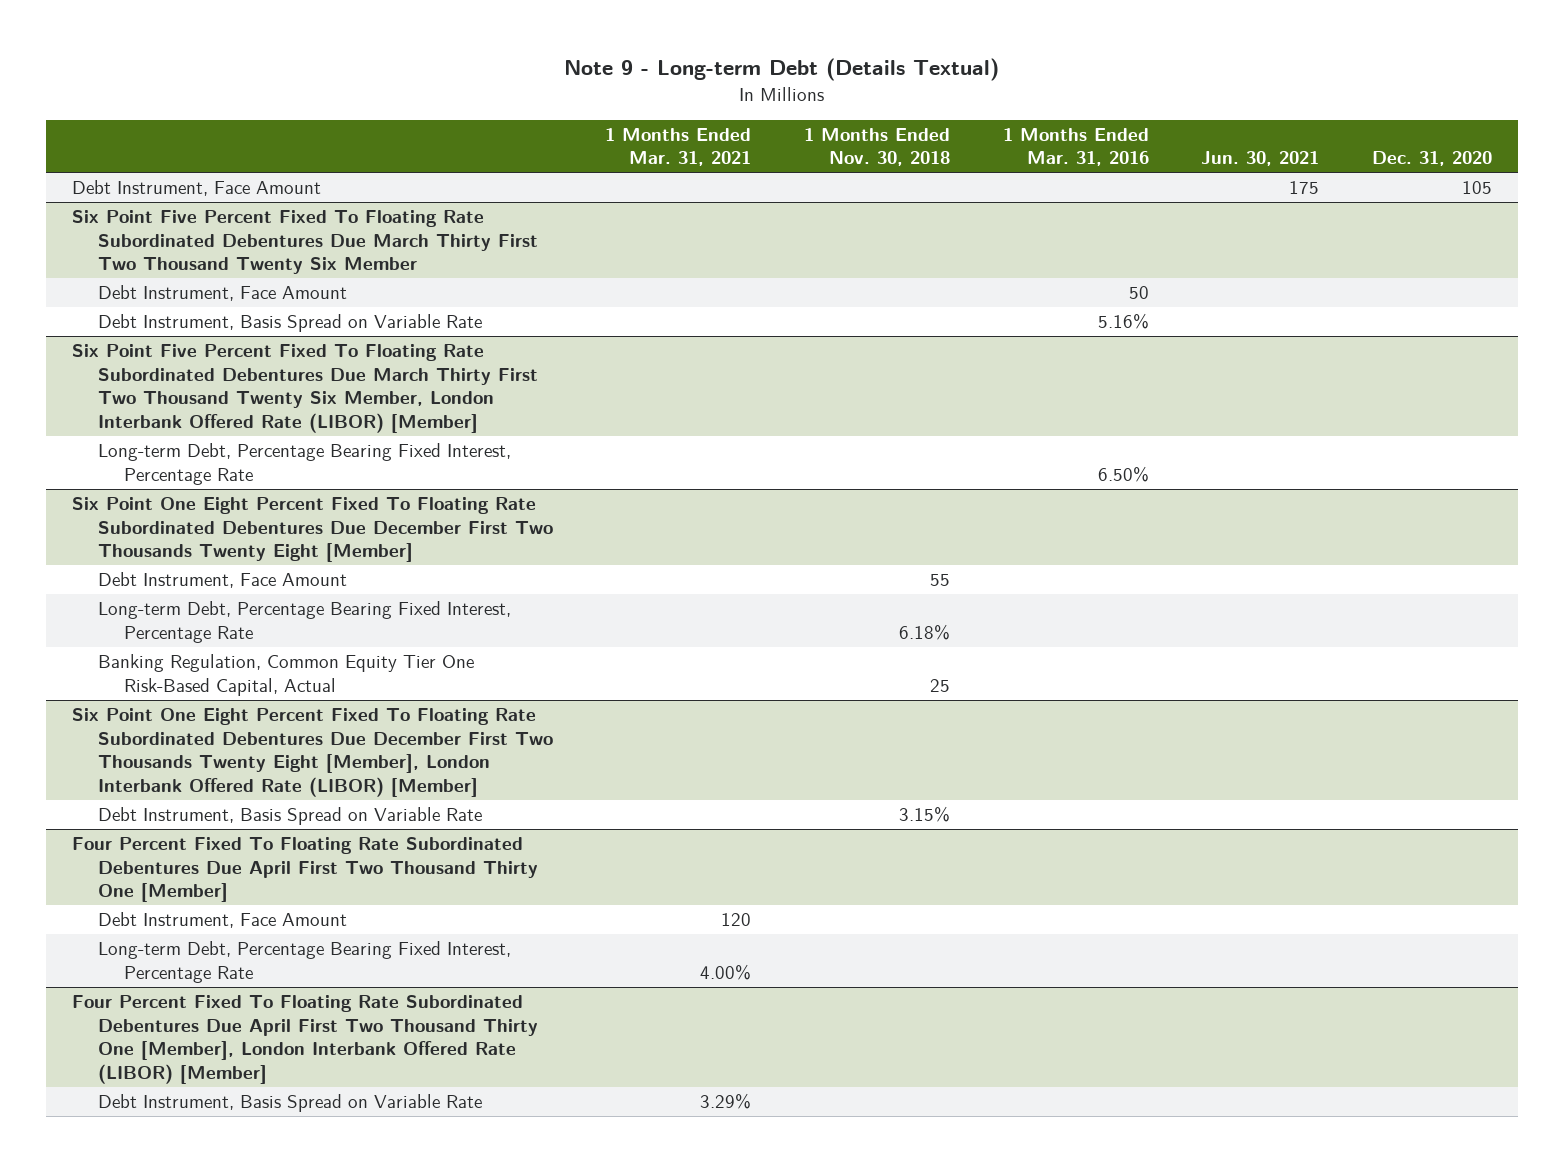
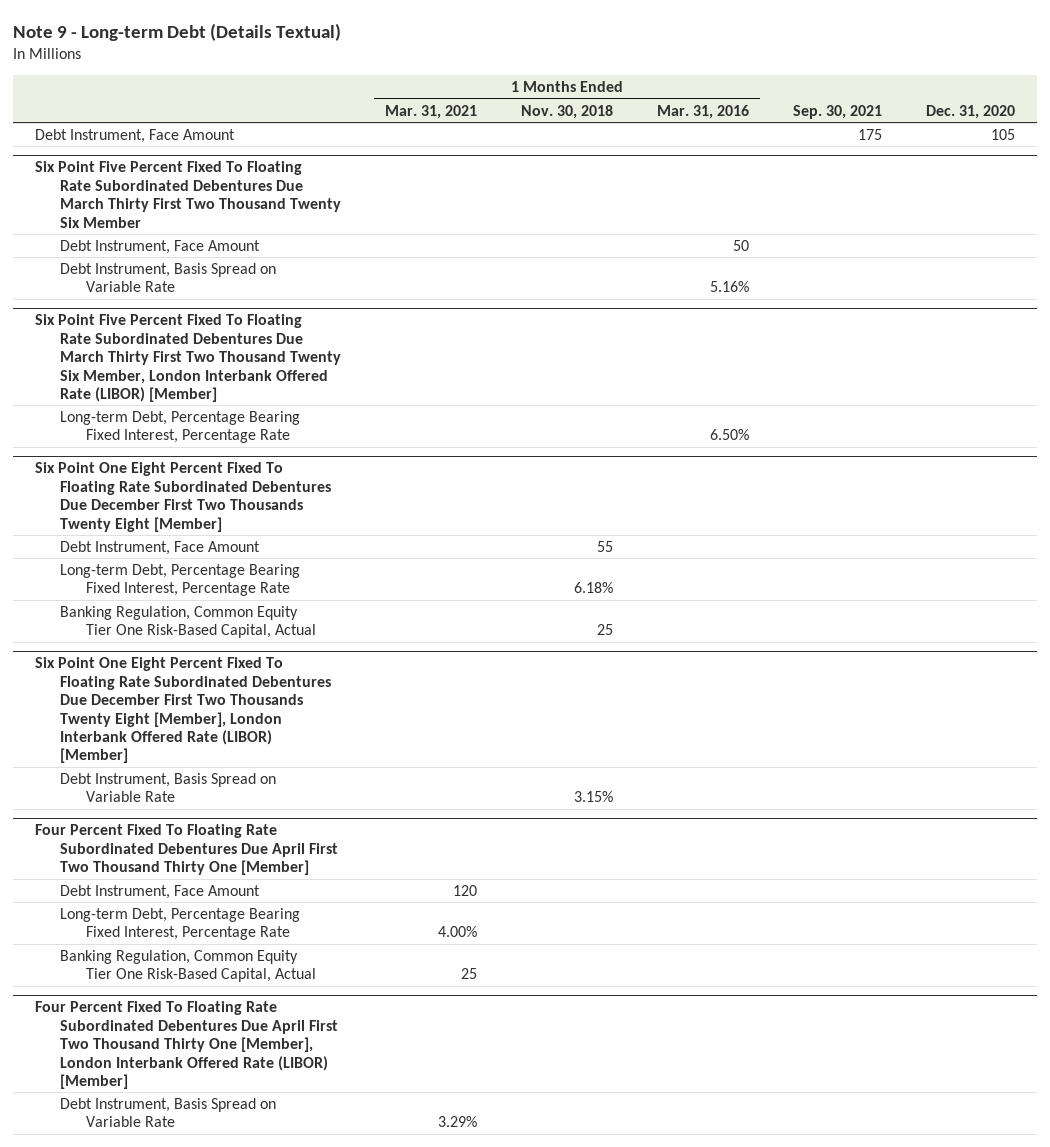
[1201,151,1320,167] Jun. 30, 2021 -> none
none -> [793,104,883,119] Sep. 30, 2021
none -> [60,949,316,983] Banking Regulation, Common Equity Tier One Risk-Based Capital, Actual

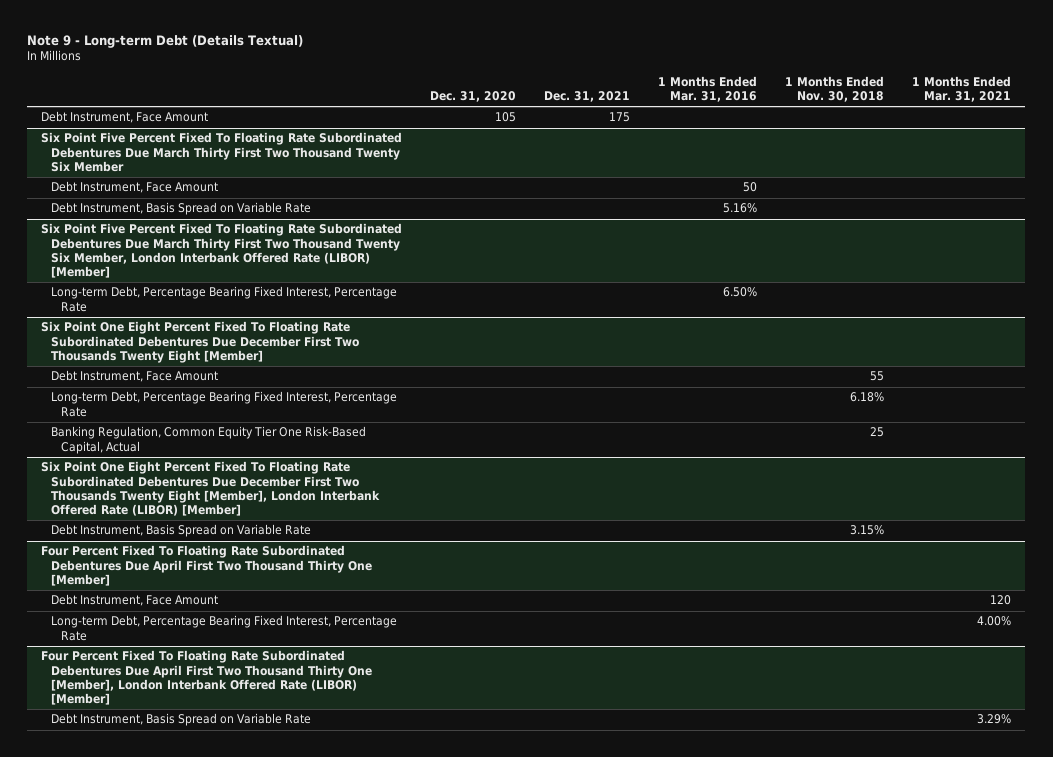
[793,104,883,119] Sep. 30, 2021 -> none
none -> [544,91,631,103] Dec. 31, 2021
[60,949,316,983] Banking Regulation, Common Equity Tier One Risk-Based Capital, Actual -> none

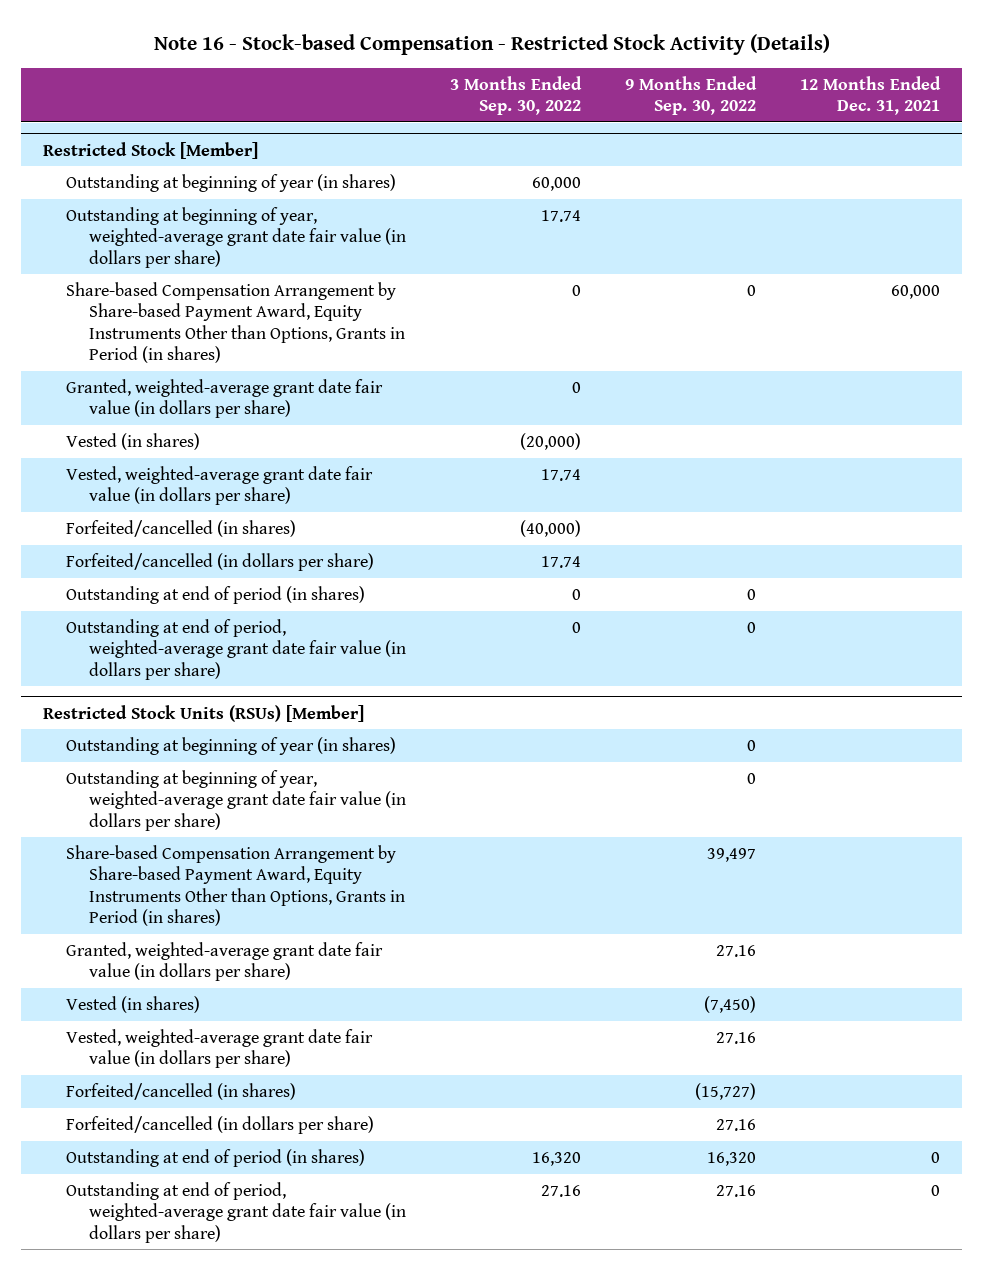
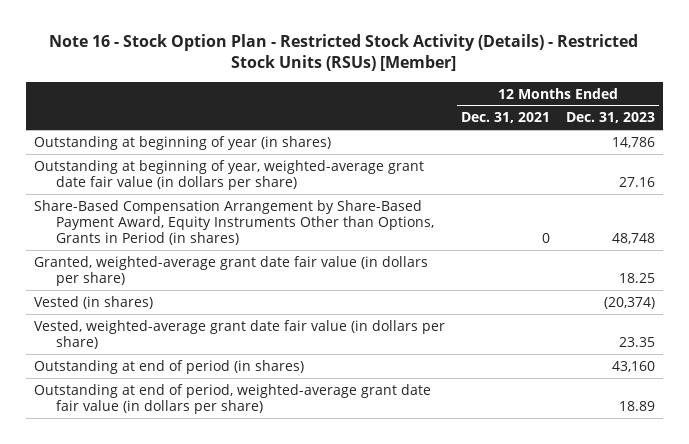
[153,33,830,55] Note 16 - Stock-based Compensation - Restricted Stock Activity (Details) -> [49,34,639,72] Note 16 - Stock Option Plan - Restricted Stock Activity (Details) - Restricted Stock Units (RSUs) [Member]
[449,75,582,115] 3 Months Ended Sep. 30, 2022 -> none
[624,75,757,115] 9 Months Ended Sep. 30, 2022 -> none
none -> [565,112,655,124] Dec. 31, 2023
[43,141,259,159] Restricted Stock [Member] -> none
[66,173,397,192] Outstanding at beginning of year (in shares) -> none
[66,206,406,268] Outstanding at beginning of year, weighted-average grant date fair value (in dollars per share) -> none
[66,281,405,363] Share-based Compensation Arrangement by Share-based Payment Award, Equity Instruments Other than Options, Grants in Period (in shares) -> none
[66,378,384,419] Granted, weighted-average grant date fair value (in dollars per share) -> none
[66,432,201,450] Vested (in shares) -> none
[66,465,374,506] Vested, weighted-average grant date fair value (in dollars per share) -> none
[66,519,297,537] Forfeited/cancelled (in shares) -> none
[66,552,375,571] Forfeited/cancelled (in dollars per share) -> none
[66,585,366,604] Outstanding at end of period (in shares) -> none
[66,618,406,680] Outstanding at end of period, weighted-average grant date fair value (in dollars per share) -> none
[43,704,365,722] Restricted Stock Units (RSUs) [Member] -> none
[66,736,397,755] Outstanding at beginning of year (in shares) -> none
[66,769,406,831] Outstanding at beginning of year, weighted-average grant date fair value (in dollars per share) -> none
[66,844,405,926] Share-based Compensation Arrangement by Share-based Payment Award, Equity Instruments Other than Options, Grants in Period (in shares) -> none
[66,941,384,982] Granted, weighted-average grant date fair value (in dollars per share) -> none
[66,995,201,1013] Vested (in shares) -> none
[66,1028,374,1069] Vested, weighted-average grant date fair value (in dollars per share) -> none
[66,1082,297,1100] Forfeited/cancelled (in shares) -> none
[66,1115,375,1134] Forfeited/cancelled (in dollars per share) -> none
[66,1148,366,1167] Outstanding at end of period (in shares) -> none
[66,1181,406,1243] Outstanding at end of period, weighted-average grant date fair value (in dollars per share) -> none
none -> [34,135,332,150] Outstanding at beginning of year (in shares)
none -> [34,159,425,190] Outstanding at beginning of year, weighted-average grant date fair value (in dollars per share)
none -> [34,199,434,245] Share-Based Compensation Arrangement by Share-Based Payment Award, Equity Instruments Other than Options, Grants in Period (in shares)
none -> [34,255,429,286] Granted, weighted-average grant date fair value (in dollars per share)
none -> [34,295,154,309] Vested (in shares)
none -> [34,319,446,349] Vested, weighted-average grant date fair value (in dollars per share)
none -> [34,359,305,374] Outstanding at end of period (in shares)
none -> [34,383,432,414] Outstanding at end of period, weighted-average grant date fair value (in dollars per share)

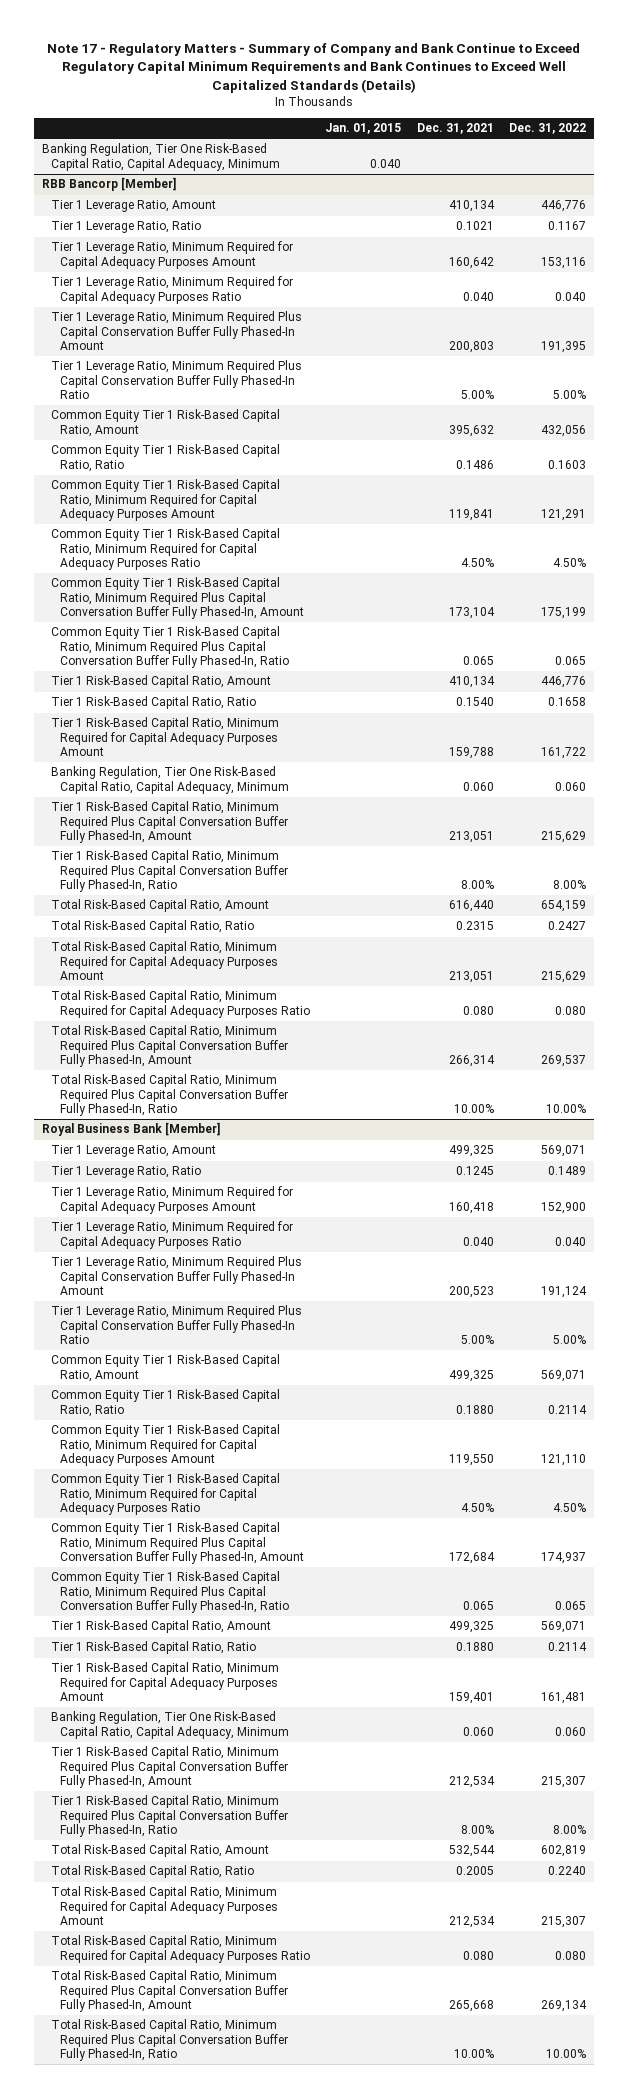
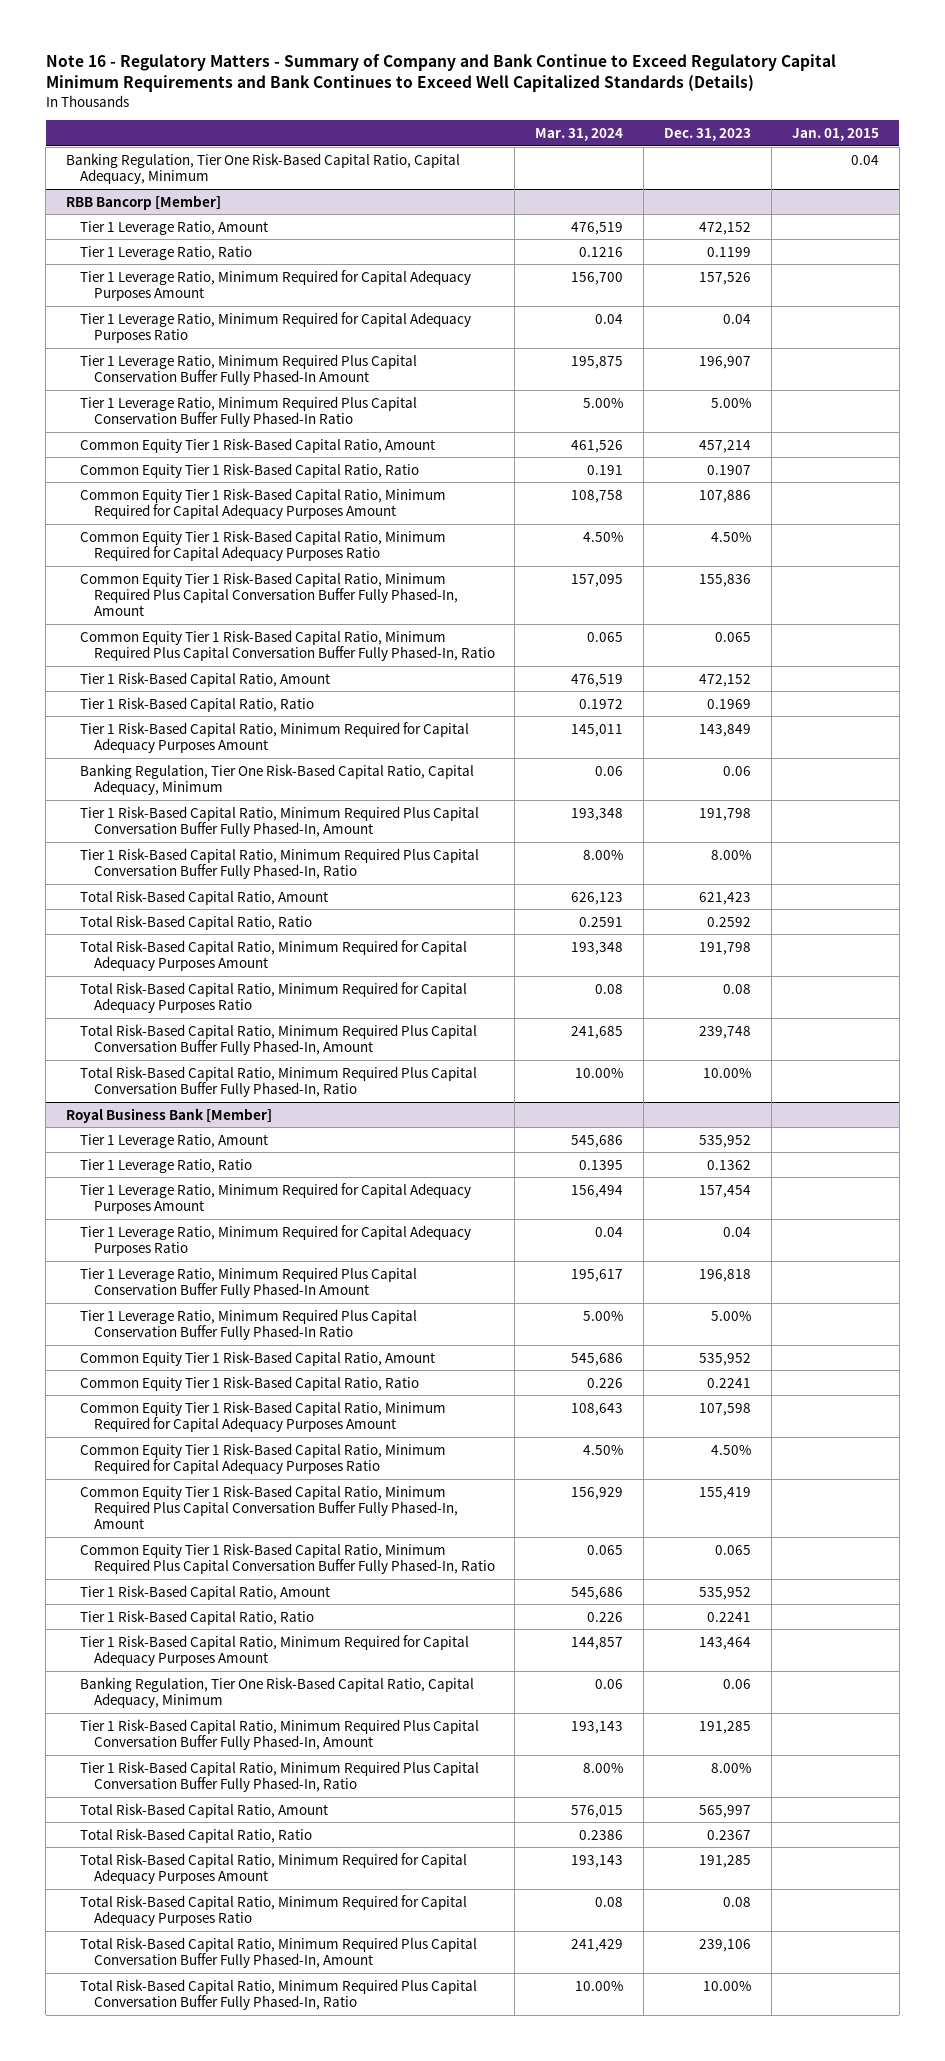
[47,42,581,93] Note 17 - Regulatory Matters - Summary of Company and Bank Continue to Exceed Regulatory Capital Minimum Requirements and Bank Continues to Exceed Well Capitalized Standards (Details) -> [45,54,836,93] Note 16 - Regulatory Matters - Summary of Company and Bank Continue to Exceed Regulatory Capital Minimum Requirements and Bank Continues to Exceed Well Capitalized Standards (Details)
[416,123,494,135] Dec. 31, 2021 -> none
[509,123,587,135] Dec. 31, 2022 -> none
none -> [535,128,624,142] Mar. 31, 2024
none -> [664,128,752,142] Dec. 31, 2023
[370,158,402,168] 0.040 -> [850,154,879,165] 0.04

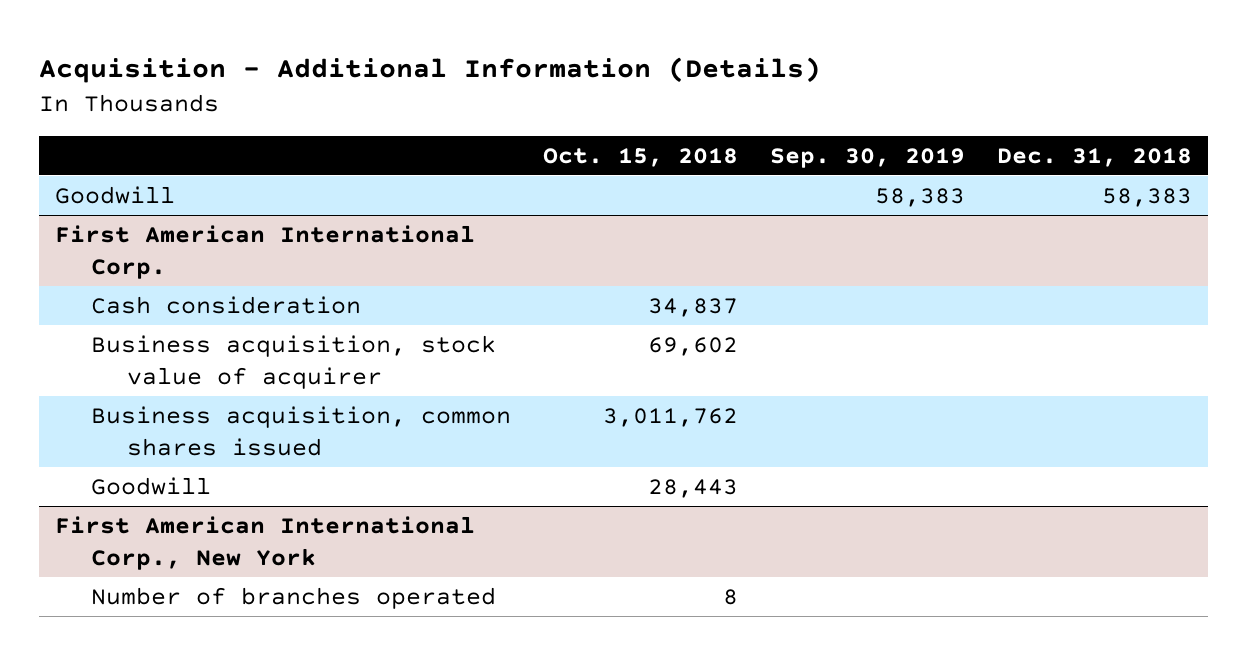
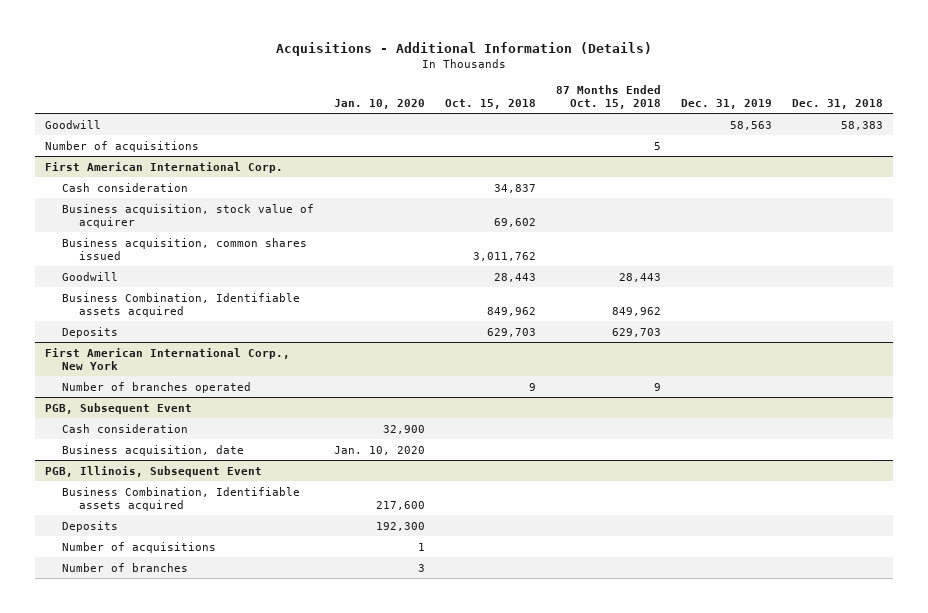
[38,57,821,84] Acquisition - Additional Information (Details) -> [275,41,652,56] Acquisitions - Additional Information (Details)
[769,147,965,168] Sep. 30, 2019 -> none
none -> [334,98,426,109] Jan. 10, 2020
none -> [555,84,661,109] 87 Months Ended Oct. 15, 2018
none -> [680,98,772,109] Dec. 31, 2019
none -> [45,140,200,152] Number of acquisitions
none -> [62,292,301,317] Business Combination, Identifiable assets acquired
none -> [62,326,119,338] Deposits
[722,588,738,605] 8 -> [528,382,536,391] 9
none -> [45,402,193,414] PGB, Subsequent Event
none -> [62,423,189,433] Cash consideration
none -> [62,444,245,456] Business acquisition, date
none -> [45,465,263,477] PGB, Illinois, Subsequent Event
none -> [62,486,301,511] Business Combination, Identifiable assets acquired
none -> [62,520,119,532] Deposits
none -> [62,541,217,553] Number of acquisitions
none -> [62,562,189,572] Number of branches

